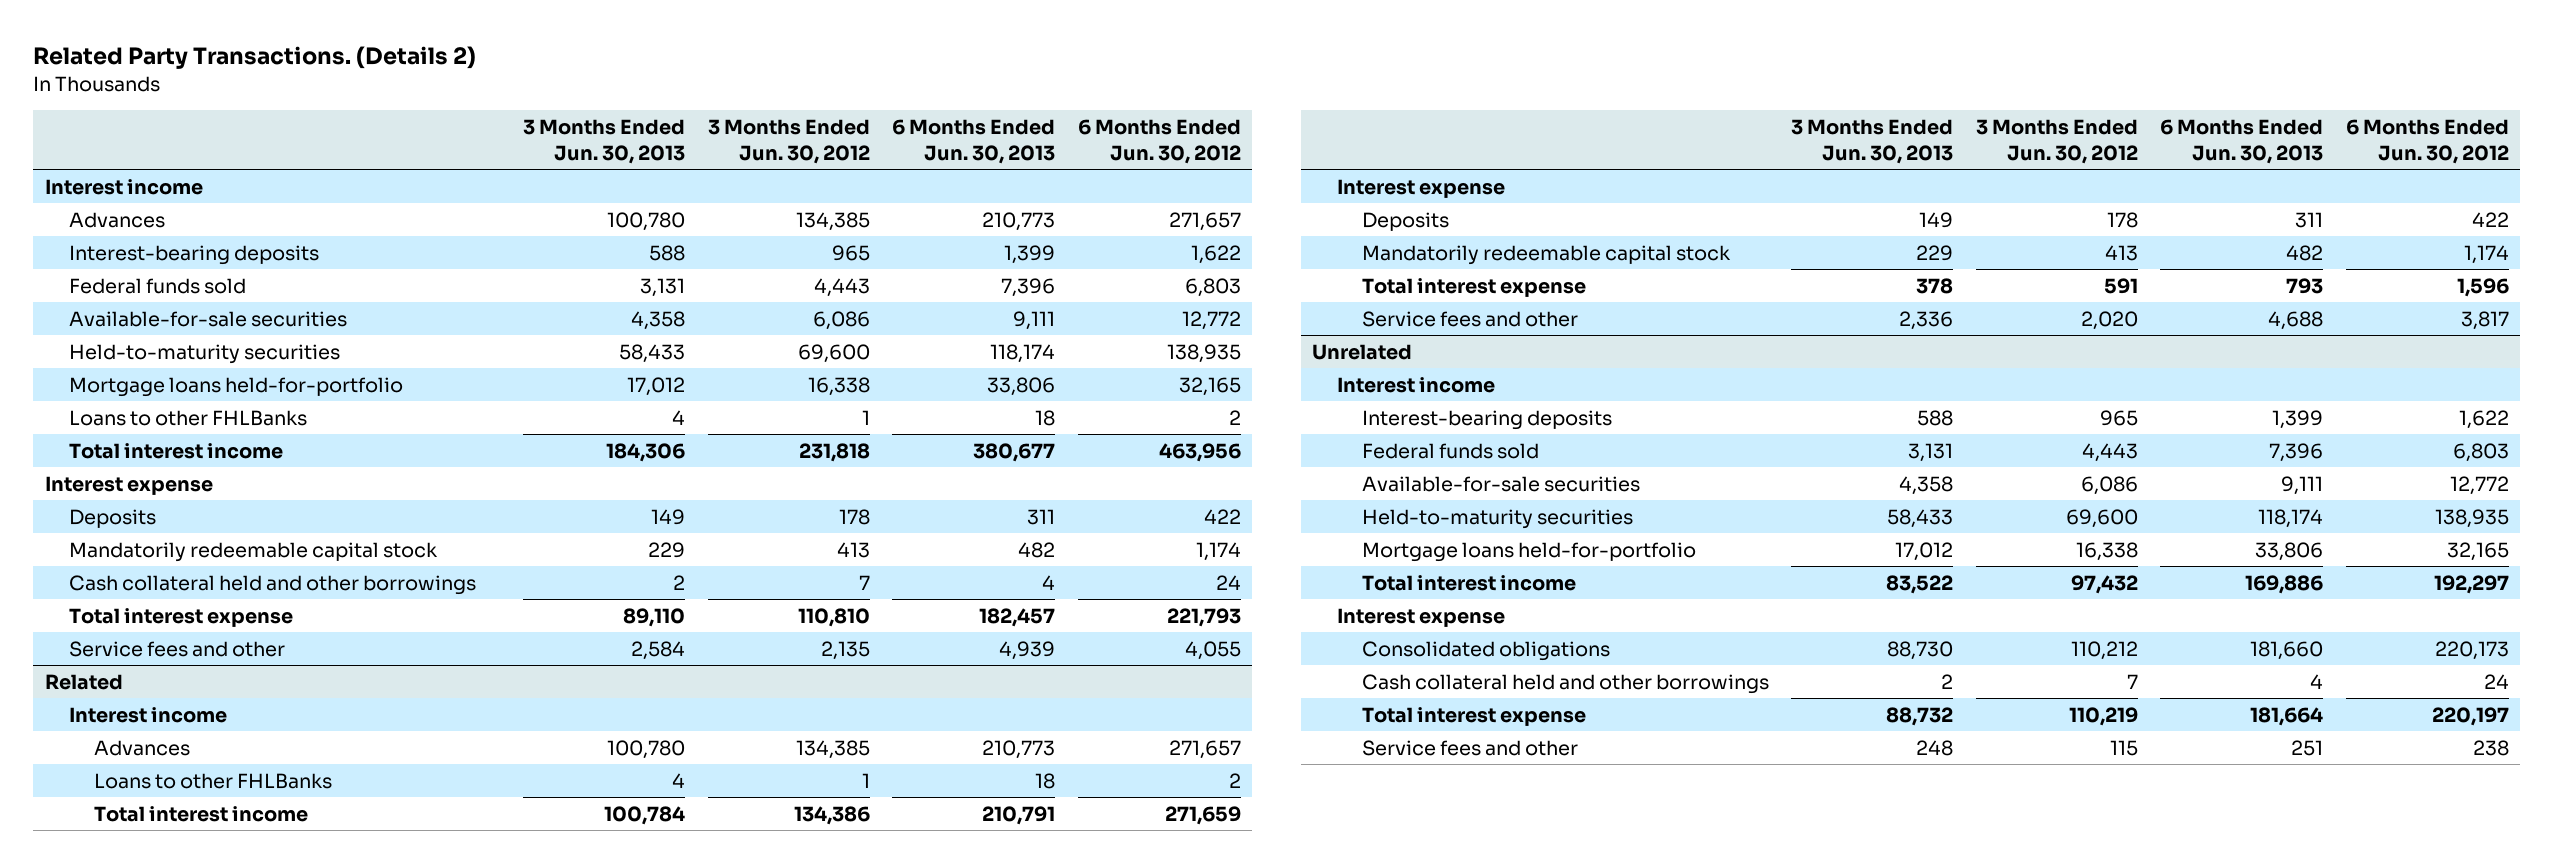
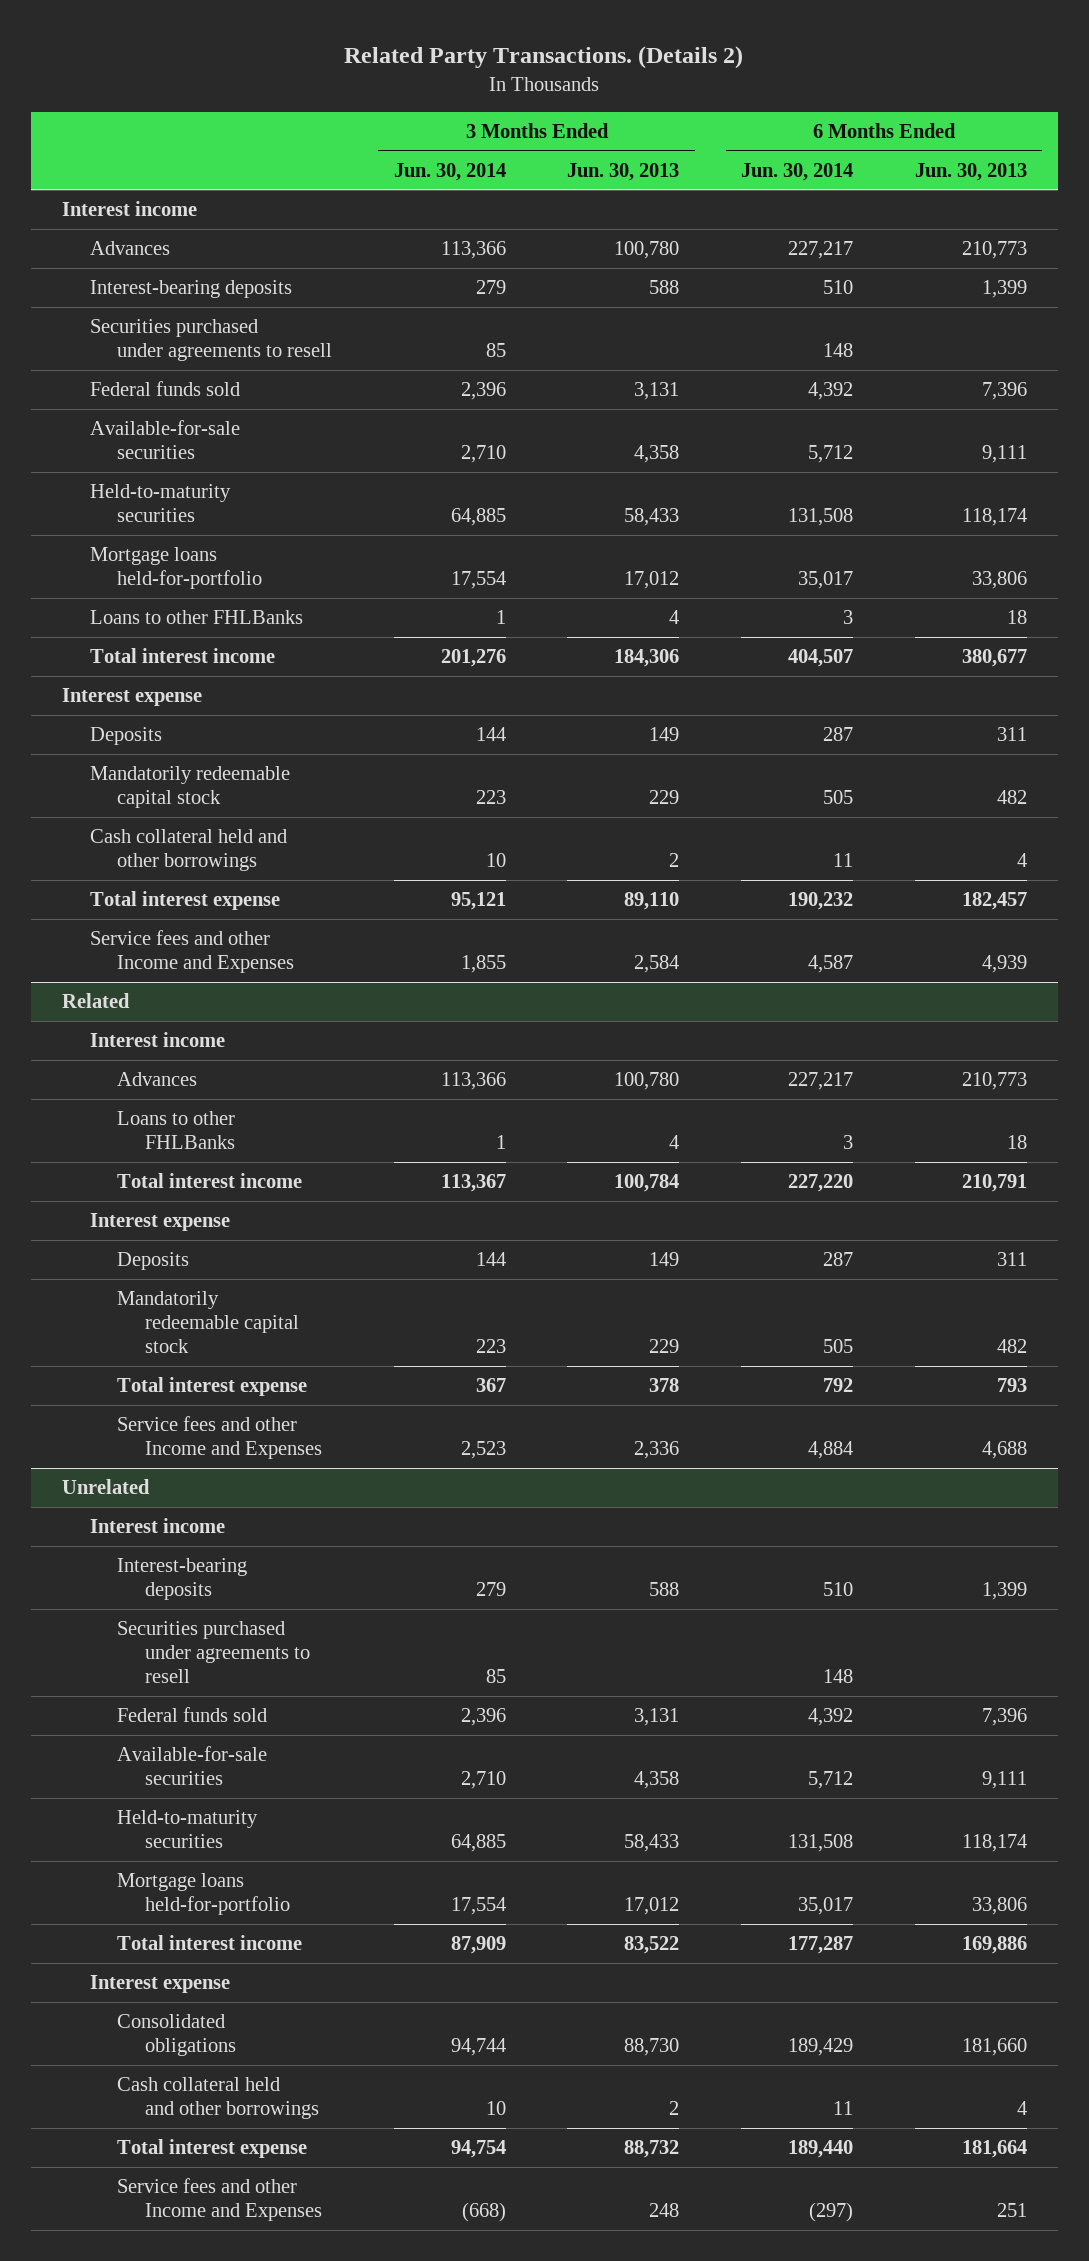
[707,119,870,164] 3 Months Ended Jun. 30, 2012 -> none
[1077,119,1241,164] 6 Months Ended Jun. 30, 2012 -> none
none -> [393,162,506,181] Jun. 30, 2014
none -> [741,162,854,181] Jun. 30, 2014
none -> [89,319,333,362] Securities purchased under agreements to resell
[69,640,286,657] Service fees and other -> [89,930,295,974] Service fees and other Income and Expenses
[1361,310,1578,327] Service fees and other -> [117,1416,322,1460] Service fees and other Income and Expenses
none -> [117,1621,310,1684] Securities purchased under agreements to resell
[1361,739,1578,756] Service fees and other -> [117,2178,322,2222] Service fees and other Income and Expenses

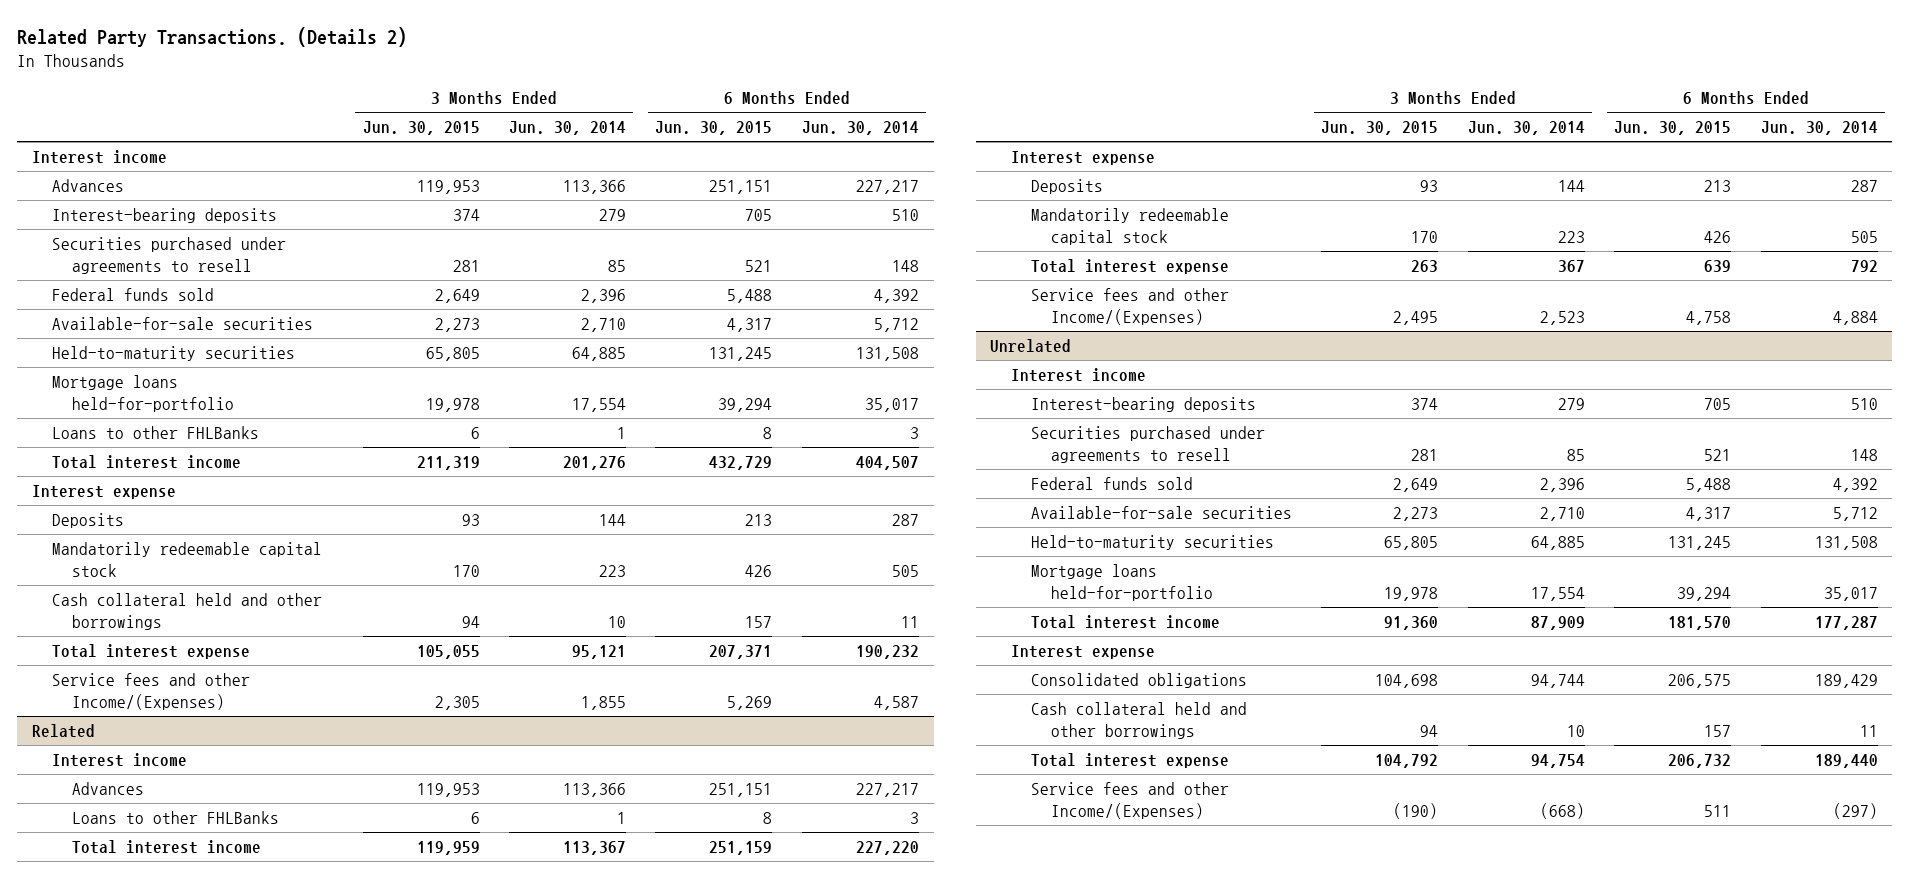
[567,162,680,181] Jun. 30, 2013 -> none
[914,162,1027,181] Jun. 30, 2013 -> none
none -> [362,121,480,136] Jun. 30, 2015
none -> [655,121,773,136] Jun. 30, 2015
[89,930,295,974] Service fees and other Income and Expenses -> [51,673,250,710] Service fees and other Income/(Expenses)
[117,1416,322,1460] Service fees and other Income and Expenses -> [1031,288,1230,325] Service fees and other Income/(Expenses)
[117,2178,322,2222] Service fees and other Income and Expenses -> [1031,782,1230,819] Service fees and other Income/(Expenses)

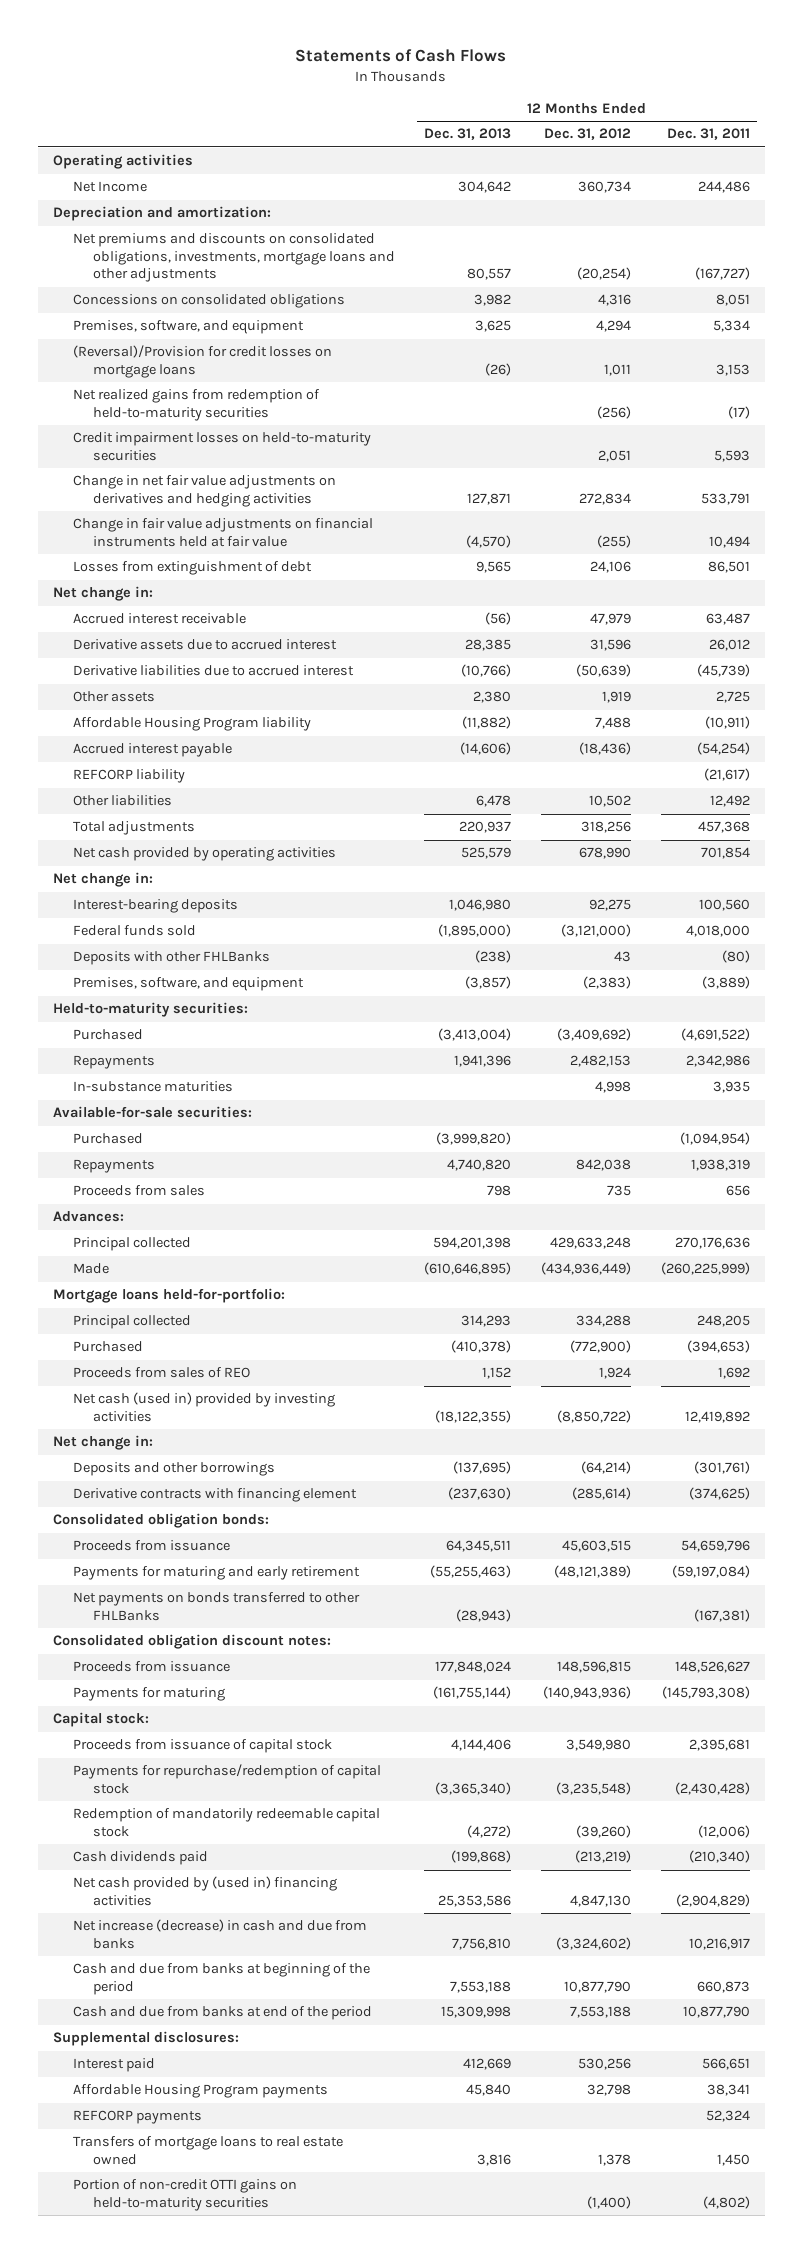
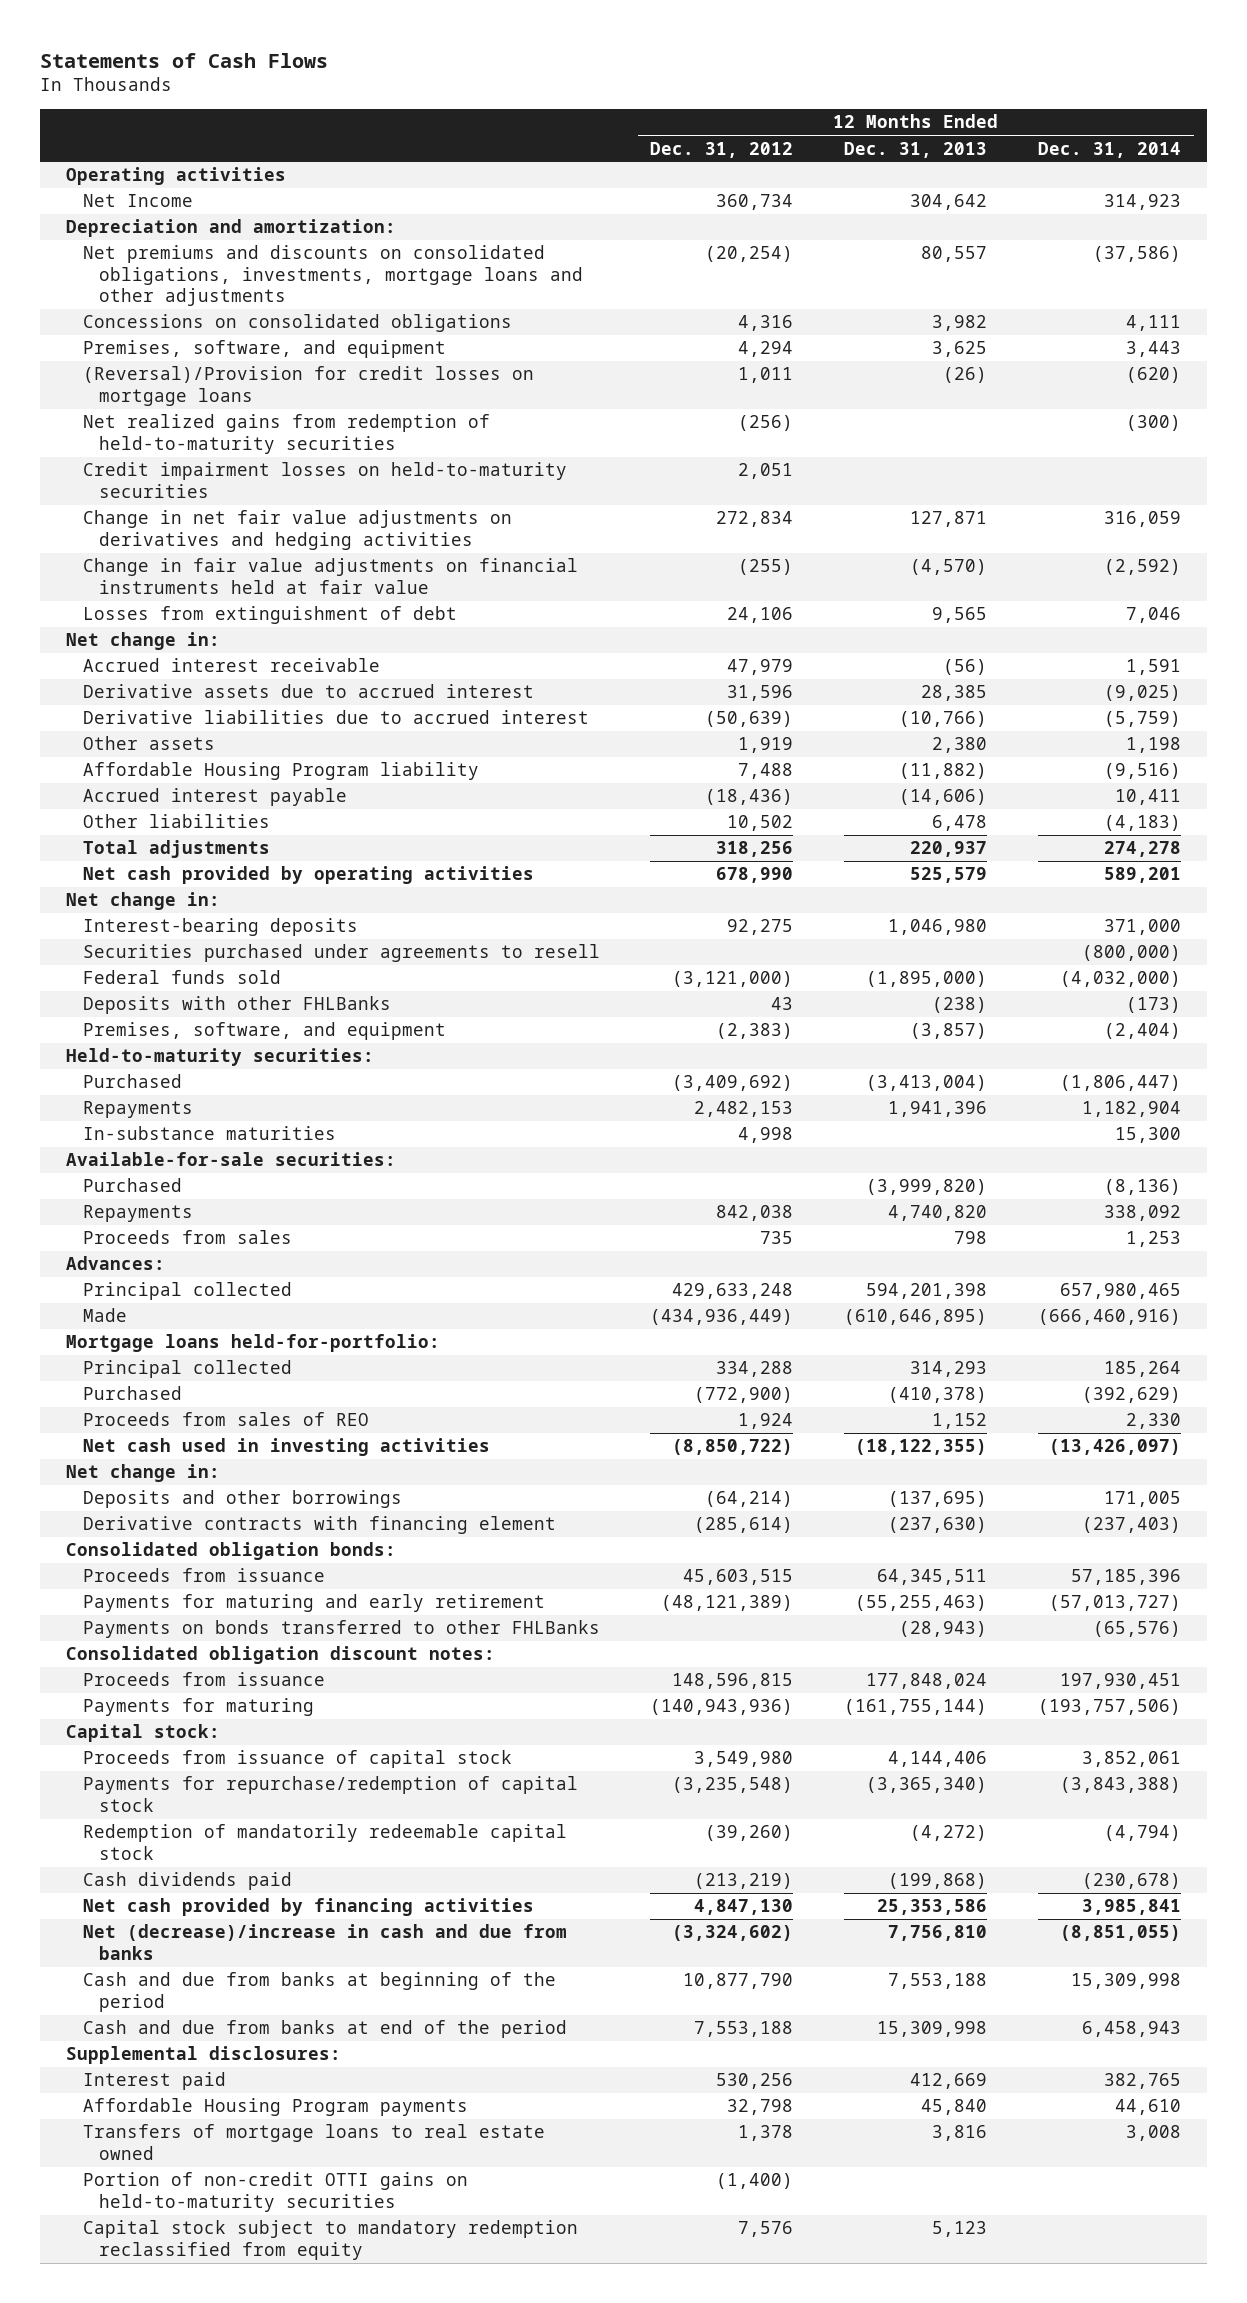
[666,128,750,141] Dec. 31, 2011 -> none
none -> [1038,141,1182,158] Dec. 31, 2014
[72,769,185,784] REFCORP liability -> none
none -> [82,944,600,963] Securities purchased under agreements to resell
[72,1392,335,1422] Net cash (used in) provided by investing activities -> [82,1438,490,1457] Net cash used in investing activities
[72,1592,360,1621] Net payments on bonds transferred to other FHLBanks -> [82,1620,600,1639] Payments on bonds transferred to other FHLBanks
[72,1876,337,1906] Net cash provided by (used in) financing activities -> [82,1898,534,1917] Net cash provided by financing activities
[72,1919,367,1949] Net increase (decrease) in cash and due from banks -> [82,1924,567,1960] Net (decrease)/increase in cash and due from banks
[72,2110,202,2125] REFCORP payments -> none
none -> [82,2220,578,2260] Capital stock subject to mandatory redemption reclassified from equity

